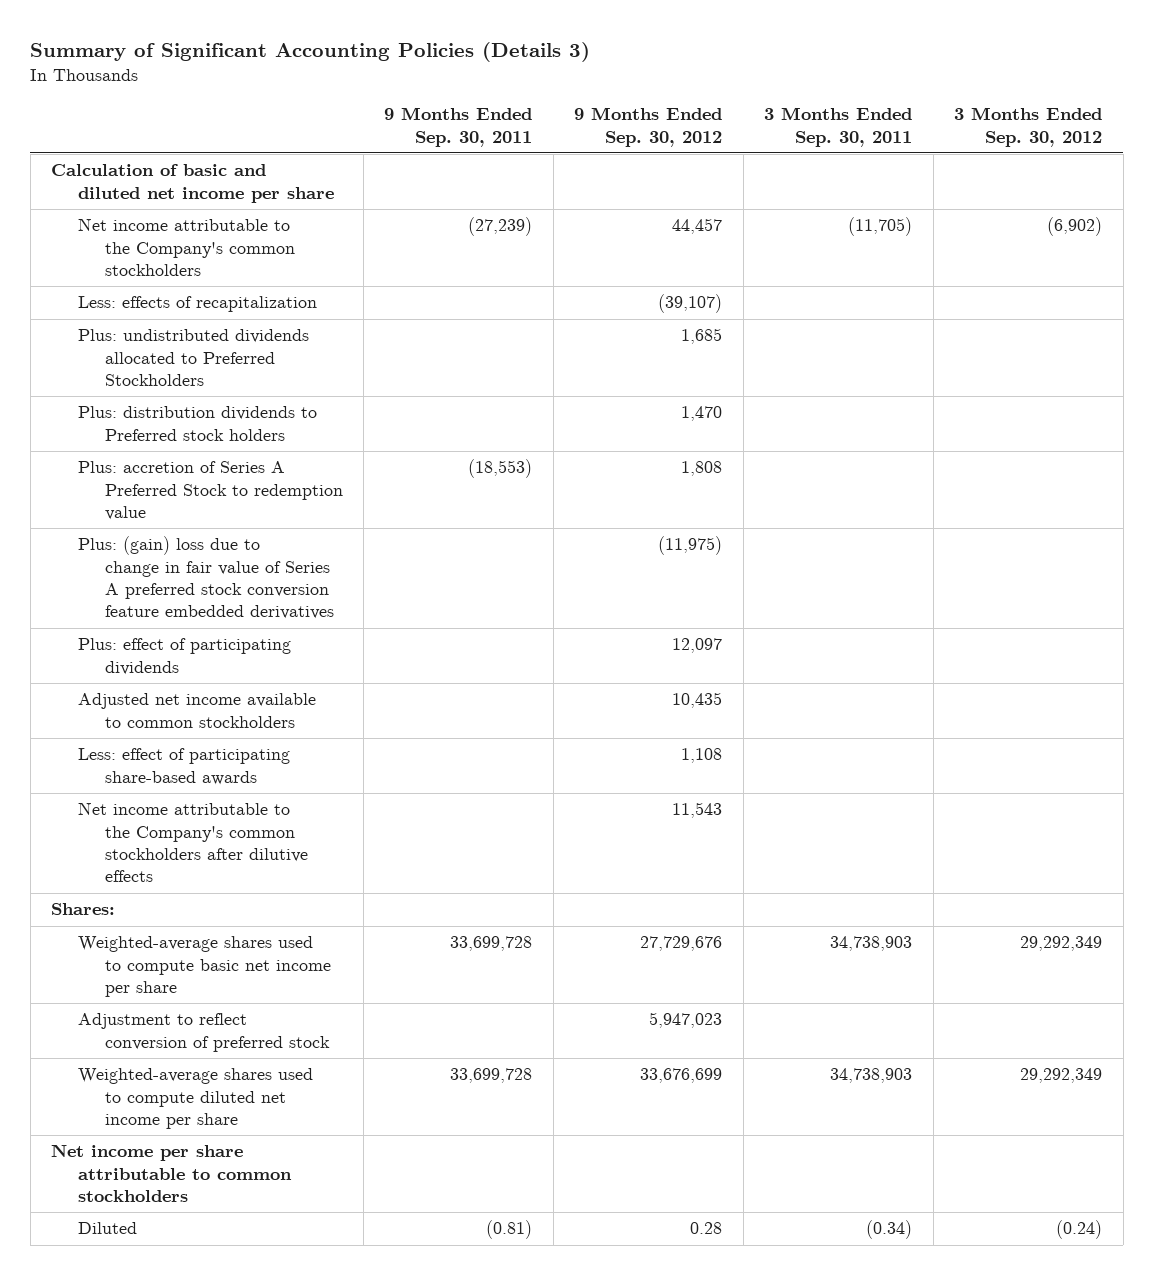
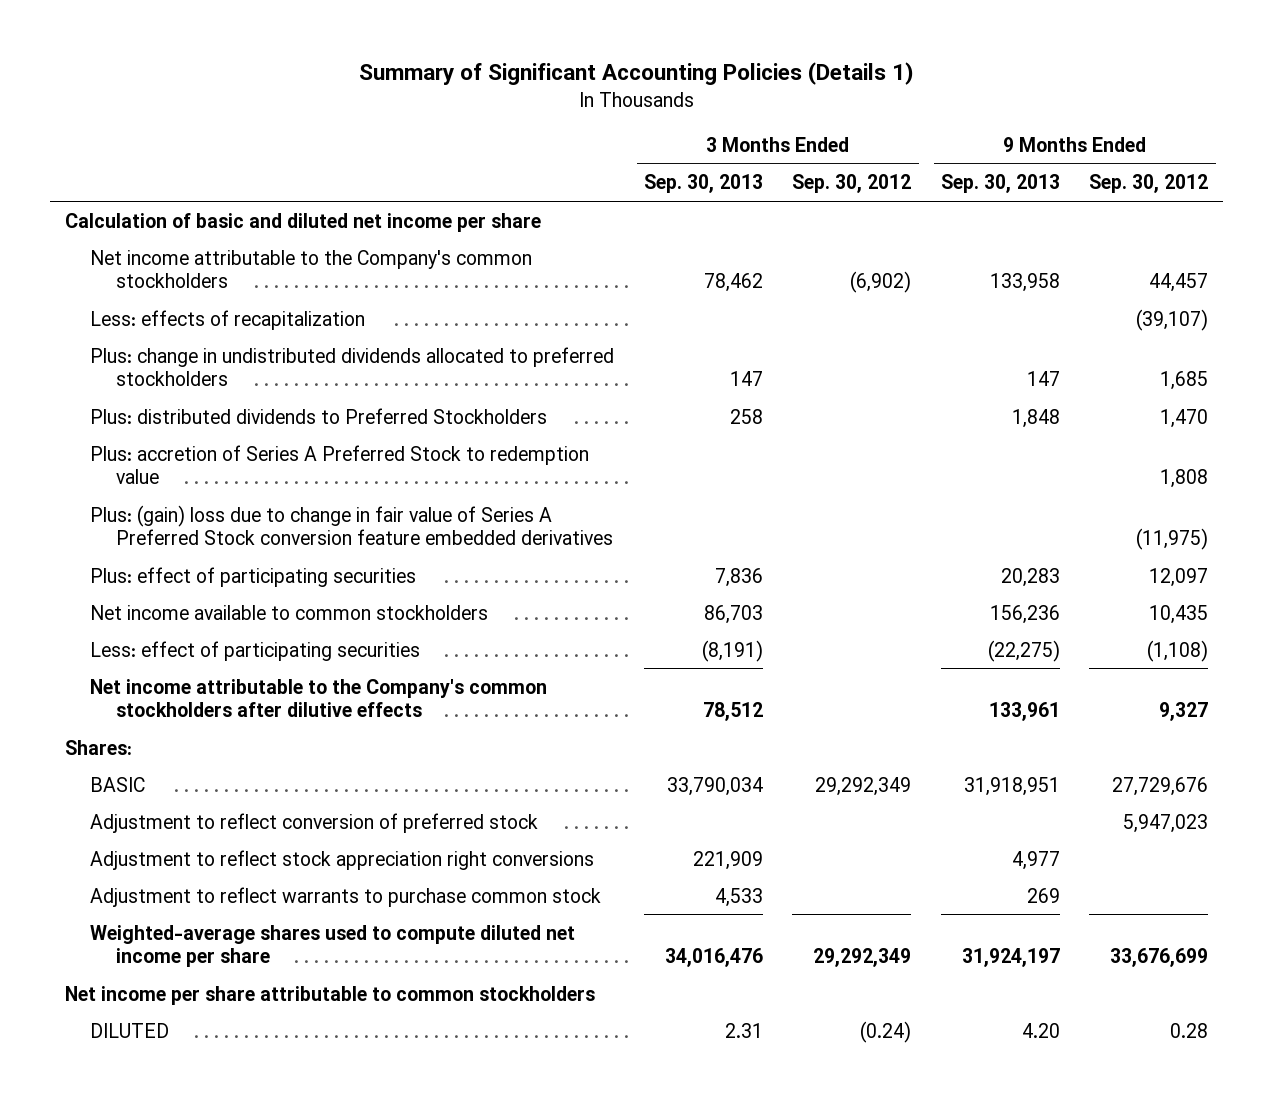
[30,42,591,63] Summary of Significant Accounting Policies (Details 3) -> [358,62,914,86] Summary of Significant Accounting Policies (Details 1)
[384,107,533,147] 9 Months Ended Sep. 30, 2011 -> none
[764,107,913,147] 3 Months Ended Sep. 30, 2011 -> none
none -> [643,174,763,194] Sep. 30, 2013
none -> [940,174,1060,194] Sep. 30, 2013
[77,329,309,386] Plus: undistributed dividends allocated to Preferred Stockholders -> [90,346,615,386] Plus: change in undistributed dividends allocated to preferred stockholders
[77,406,317,441] Plus: distribution dividends to Preferred stock holders -> [90,407,548,424] Plus: distributed dividends to Preferred Stockholders
[77,536,334,620] Plus: (gain) loss due to change in fair value of Series A preferred stock conversion feature embedded derivatives -> [90,504,614,545] Plus: (gain) loss due to change in fair value of Series A Preferred Stock conversion feature embedded derivatives
[77,638,291,675] Plus: effect of participating dividends -> [90,566,417,587] Plus: effect of participating securities
[77,693,316,728] Adjusted net income available to common stockholders -> [90,604,489,620] Net income available to common stockholders
[77,748,290,785] Less: effect of participating share-based awards -> [90,640,421,661] Less: effect of participating securities
[681,748,723,764] 1,108 -> [1147,639,1209,662] (1,108)
[672,802,723,819] 11,543 -> [1159,701,1209,721] 9,327
[77,936,331,997] Weighted-average shares used to compute basic net income per share -> [90,776,146,792] BASIC
none -> [90,849,595,870] Adjustment to reflect stock appreciation right conversions
none -> [90,886,602,907] Adjustment to reflect warrants to purchase common stock
[77,1222,137,1235] Diluted -> [90,1022,170,1038] DILUTED

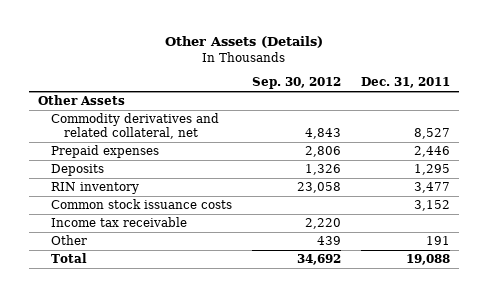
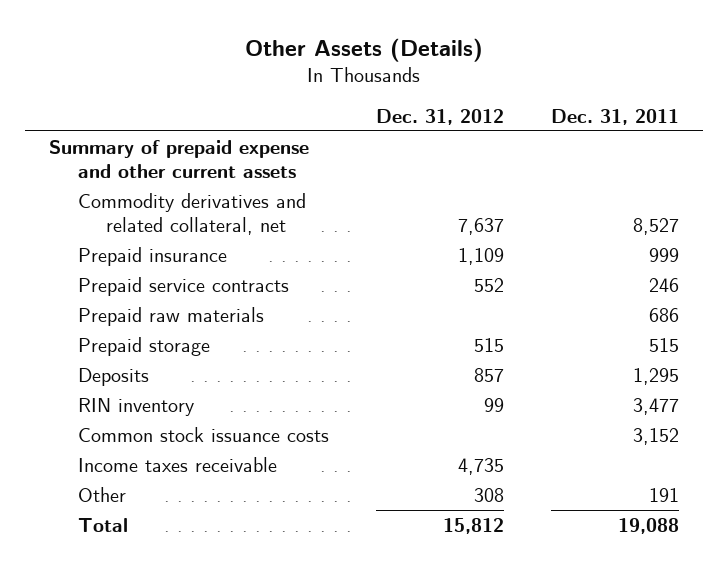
[251,77,341,90] Sep. 30, 2012 -> none
none -> [376,108,505,125] Dec. 31, 2012
[38,95,126,106] Other Assets -> [49,139,310,178] Summary of prepaid expense and other current assets
[51,145,160,159] Prepaid expenses -> none
none -> [77,246,227,266] Prepaid insurance
none -> [77,276,289,296] Prepaid service contracts
none -> [77,306,264,326] Prepaid raw materials
none -> [77,336,210,356] Prepaid storage
[51,217,188,228] Income tax receivable -> [77,456,277,472] Income taxes receivable

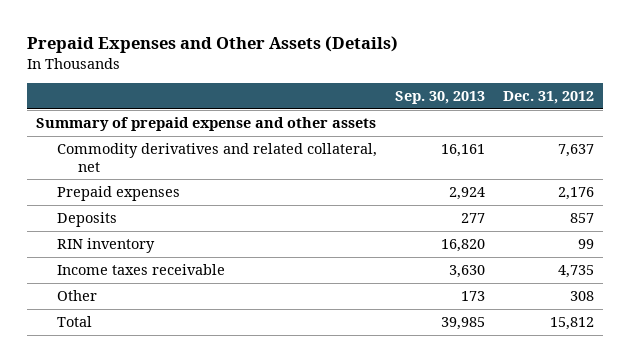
[245,37,484,62] Other Assets (Details) -> [26,36,398,54] Prepaid Expenses and Other Assets (Details)
[551,108,680,125] Dec. 31, 2011 -> none
none -> [394,91,485,105] Sep. 30, 2013
[49,139,310,178] Summary of prepaid expense and other current assets -> [35,116,376,131] Summary of prepaid expense and other assets
[77,246,227,266] Prepaid insurance -> none
[77,276,289,296] Prepaid service contracts -> none
[77,306,264,326] Prepaid raw materials -> none
[77,336,210,356] Prepaid storage -> none
none -> [56,185,180,201] Prepaid expenses
[77,426,329,442] Common stock issuance costs -> none

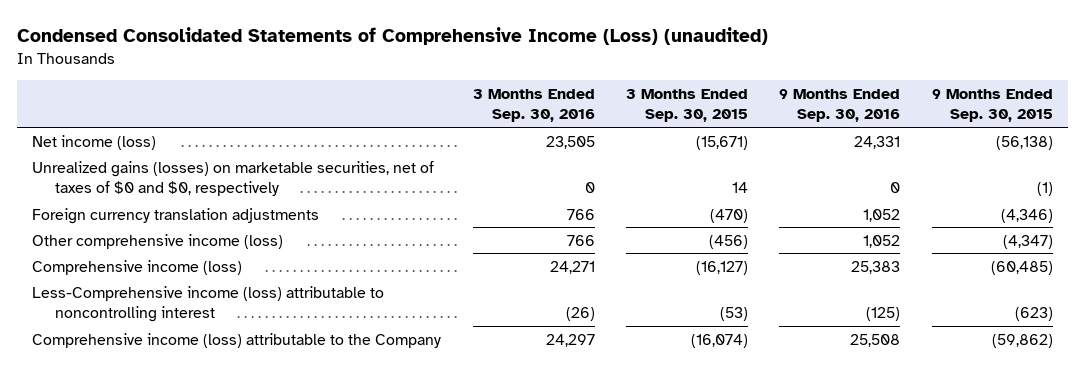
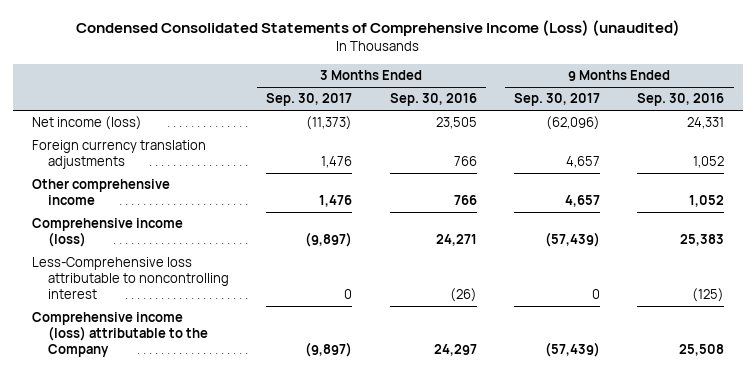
[626,88,749,123] 3 Months Ended Sep. 30, 2015 -> none
[931,88,1053,123] 9 Months Ended Sep. 30, 2015 -> none
none -> [266,93,353,107] Sep. 30, 2017
none -> [513,93,600,107] Sep. 30, 2017
[32,160,435,197] Unrealized gains (losses) on marketable securities, net of taxes of $0 and $0, respectively -> none
[32,233,284,249] Other comprehensive income (loss) -> [31,179,170,206] Other comprehensive income
[32,285,385,323] Less-Comprehensive income (loss) attributable to noncontrolling interest -> [31,257,229,299] Less-Comprehensive loss attributable to noncontrolling interest

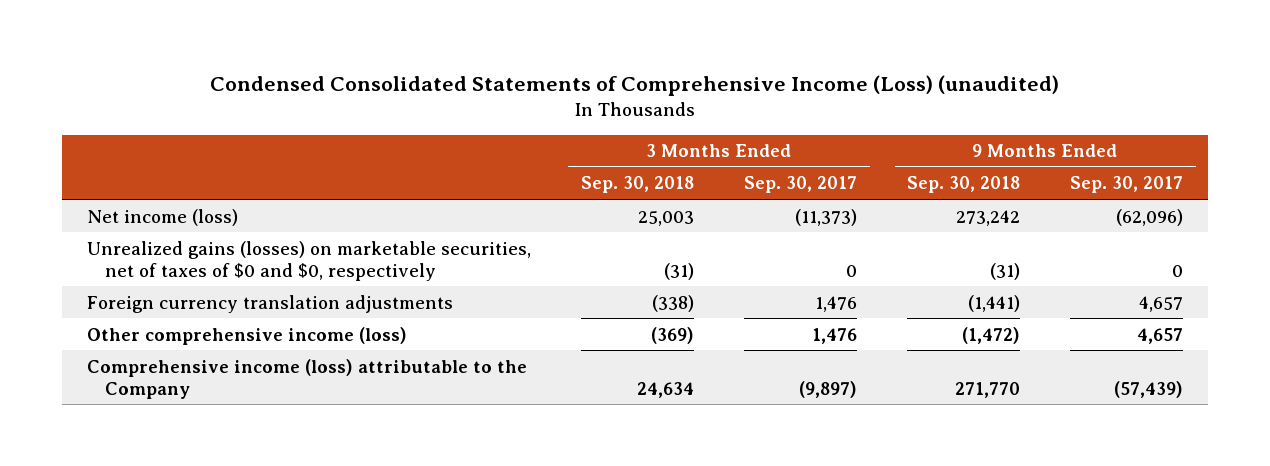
[389,93,477,107] Sep. 30, 2016 -> none
[637,93,725,107] Sep. 30, 2016 -> none
none -> [581,176,695,194] Sep. 30, 2018
none -> [907,176,1021,194] Sep. 30, 2018
none -> [86,240,531,281] Unrealized gains (losses) on marketable securities, net of taxes of $0 and $0, respectively
[31,218,183,248] Comprehensive income (loss) -> none
[31,257,229,299] Less-Comprehensive loss attributable to noncontrolling interest -> none
[31,179,170,206] Other comprehensive income -> [86,326,407,345] Other comprehensive income (loss)

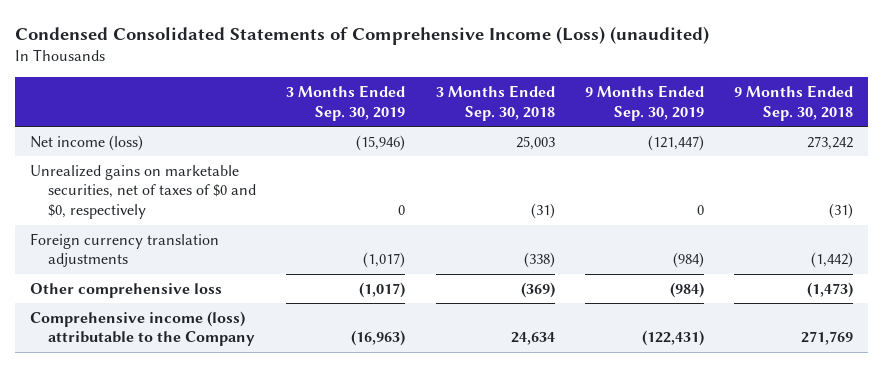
[744,176,858,194] Sep. 30, 2017 -> none
[1070,176,1184,194] Sep. 30, 2017 -> none
none -> [286,84,406,121] 3 Months Ended Sep. 30, 2019
none -> [584,84,704,121] 9 Months Ended Sep. 30, 2019
[86,240,531,281] Unrealized gains (losses) on marketable securities, net of taxes of $0 and $0, respectively -> [30,164,257,220] Unrealized gains on marketable securities, net of taxes of $0 and $0, respectively
[968,294,1021,312] (1,441) -> [810,252,853,269] (1,442)
[86,326,407,345] Other comprehensive income (loss) -> [30,282,223,298] Other comprehensive loss
[962,326,1021,344] (1,472) -> [806,281,853,298] (1,473)
[955,381,1021,398] 271,770 -> [800,331,853,346] 271,769

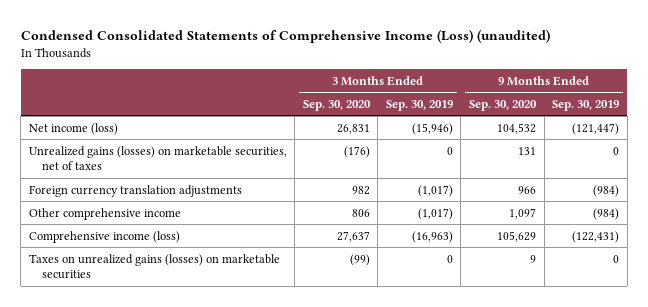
[435,84,555,121] 3 Months Ended Sep. 30, 2018 -> none
[733,84,853,121] 9 Months Ended Sep. 30, 2018 -> none
none -> [302,99,371,111] Sep. 30, 2020
none -> [468,99,537,111] Sep. 30, 2020
[30,164,257,220] Unrealized gains on marketable securities, net of taxes of $0 and $0, respectively -> [28,145,287,171] Unrealized gains (losses) on marketable securities, net of taxes
[30,282,223,298] Other comprehensive loss -> [28,207,181,220] Other comprehensive income
[30,310,256,347] Comprehensive income (loss) attributable to the Company -> [28,230,180,243] Comprehensive income (loss)
none -> [28,253,280,280] Taxes on unrealized gains (losses) on marketable securities

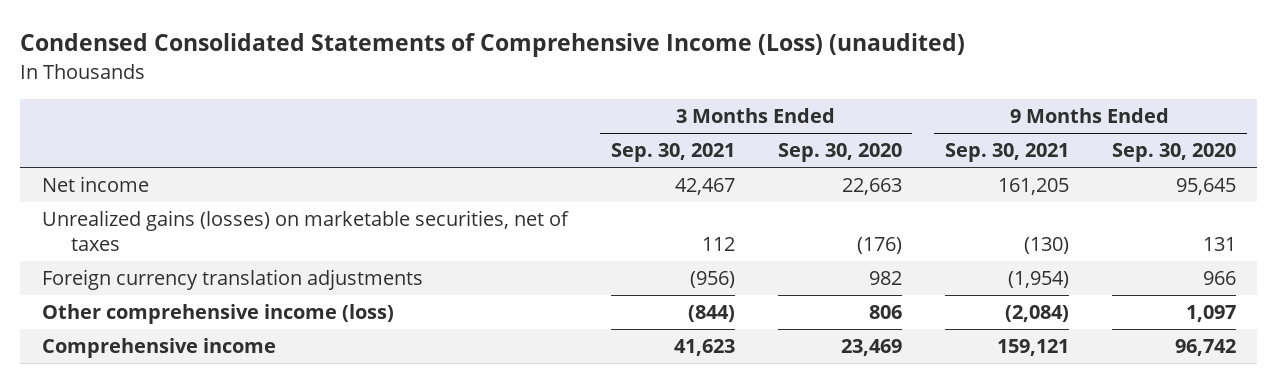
[385,99,453,111] Sep. 30, 2019 -> none
[552,99,620,111] Sep. 30, 2019 -> none
none -> [610,143,735,163] Sep. 30, 2021
none -> [944,143,1069,163] Sep. 30, 2021
[28,122,118,135] Net income (loss) -> [41,176,149,193] Net income
[336,123,370,134] 26,831 -> [841,178,902,196] 22,663
[496,122,536,134] 104,532 -> [1175,178,1236,196] 95,645
[28,253,280,280] Taxes on unrealized gains (losses) on marketable securities -> none
[28,207,181,220] Other comprehensive income -> [41,304,394,325] Other comprehensive income (loss)
[28,230,180,243] Comprehensive income (loss) -> [41,338,276,359] Comprehensive income
[336,230,370,242] 27,637 -> [840,339,902,357] 23,469
[496,230,536,242] 105,629 -> [1174,339,1236,357] 96,742

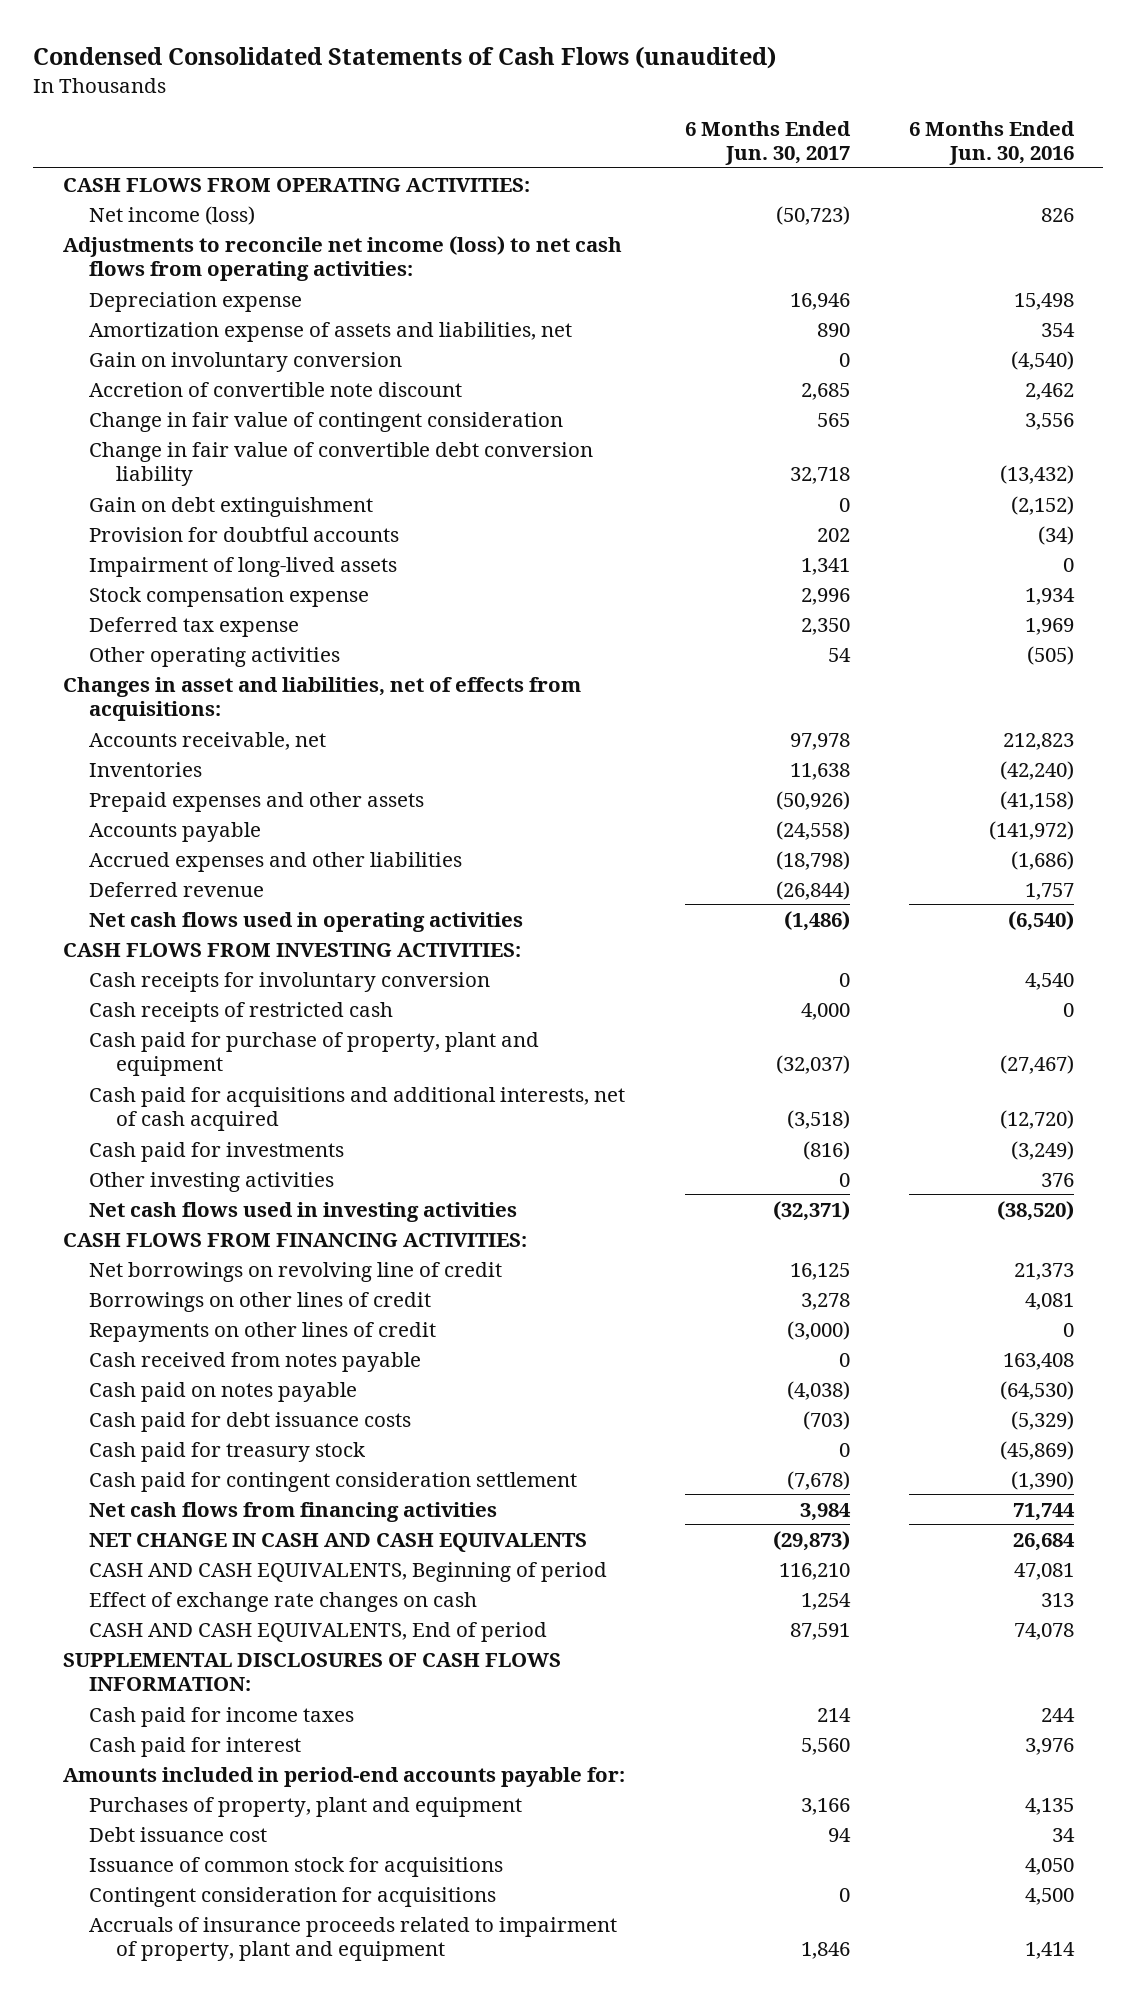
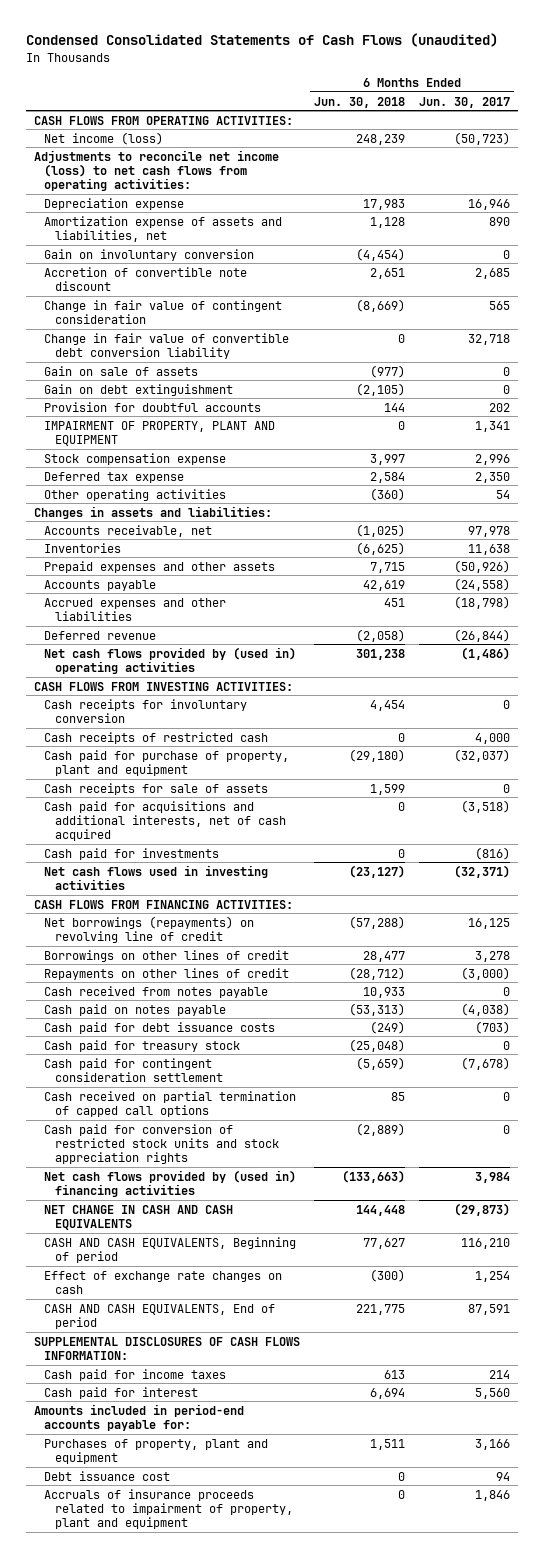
[908,120,1075,165] 6 Months Ended Jun. 30, 2016 -> none
none -> [314,96,406,108] Jun. 30, 2018
none -> [44,365,199,376] Gain on sale of assets
[89,556,398,577] Impairment of long-lived assets -> [44,420,276,446] IMPAIRMENT OF PROPERTY, PLANT AND EQUIPMENT
[62,676,581,721] Changes in asset and liabilities, net of effects from acquisitions: -> [33,505,272,519] Changes in assets and liabilities:
[89,911,524,932] Net cash flows used in operating activities -> [44,646,297,674] Net cash flows provided by (used in) operating activities
none -> [44,782,269,795] Cash receipts for sale of assets
[89,1171,335,1192] Other investing activities -> none
[89,1261,503,1282] Net borrowings on revolving line of credit -> [44,915,255,943] Net borrowings (repayments) on revolving line of credit
none -> [44,1090,297,1117] Cash received on partial termination of capped call options
none -> [44,1123,279,1165] Cash paid for conversion of restricted stock units and stock appreciation rights
[89,1501,498,1522] Net cash flows from financing activities -> [44,1169,297,1197] Net cash flows provided by (used in) financing activities
[89,1856,504,1877] Issuance of common stock for acquisitions -> none
[89,1886,497,1907] Contingent consideration for acquisitions -> none

